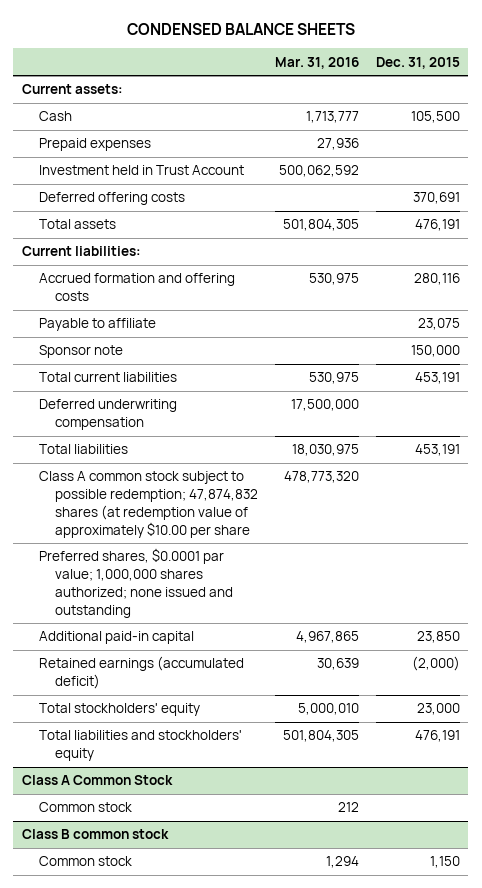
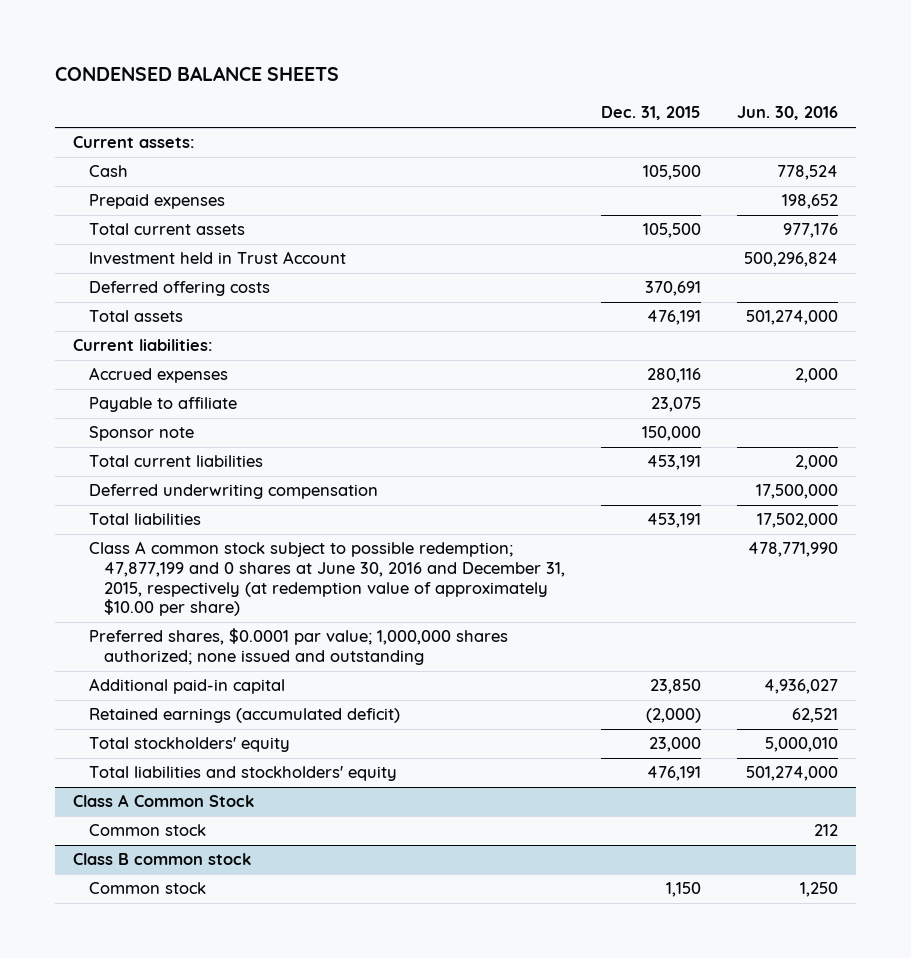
[275,56,360,69] Mar. 31, 2016 -> none
none -> [736,106,838,121] Jun. 30, 2016
none -> [88,223,245,236] Total current assets
[38,273,235,302] Accrued formation and offering costs -> [88,367,228,384] Accrued expenses
[38,471,259,538] Class A common stock subject to possible redemption; 47,874,832 shares (at redemption value of approximately $10.00 per share -> [88,541,566,617] Class A common stock subject to possible redemption; 47,877,199 and 0 shares at June 30, 2016 and December 31, 2015, respectively (at redemption value of approximately $10.00 per share)

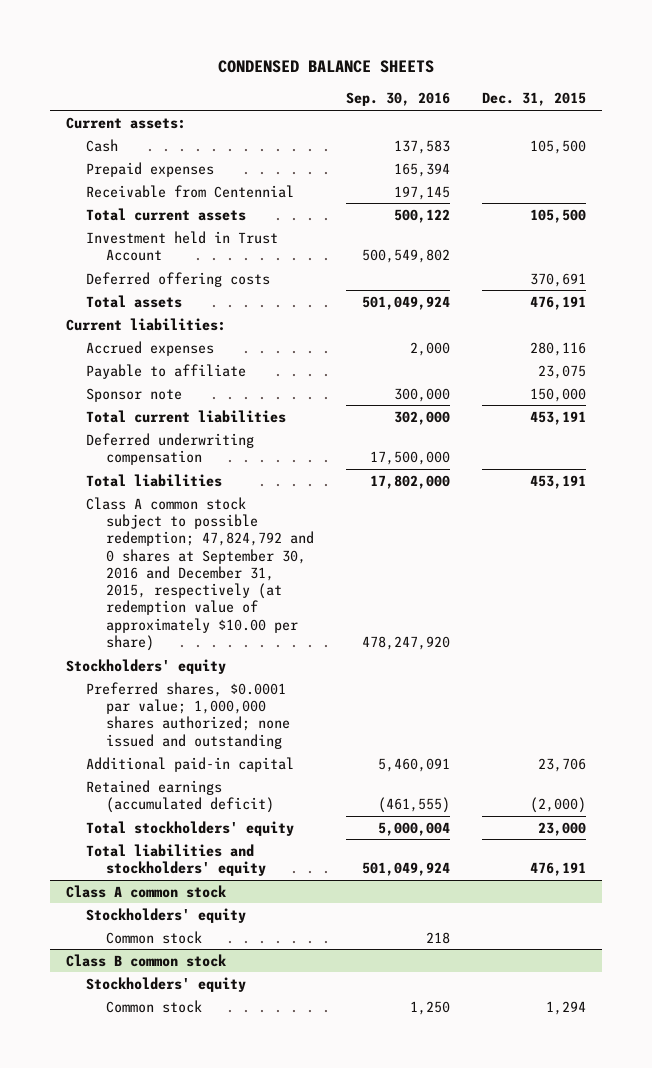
[736,106,838,121] Jun. 30, 2016 -> none
none -> [346,92,451,107] Sep. 30, 2016
none -> [85,184,294,198] Receivable from Centennial
[88,541,566,617] Class A common stock subject to possible redemption; 47,877,199 and 0 shares at June 30, 2016 and December 31, 2015, respectively (at redemption value of approximately $10.00 per share) -> [85,496,315,651] Class A common stock subject to possible redemption; 47,824,792 and 0 shares at September 30, 2016 and December 31, 2015, respectively (at redemption value of approximately $10.00 per share)
none -> [65,658,226,674] Stockholders' equity
[649,679,701,695] 23,850 -> [538,757,587,772] 23,706
[73,794,255,808] Class A Common Stock -> [65,884,226,898] Class A common stock
none -> [85,907,246,923] Stockholders' equity
none -> [85,976,246,992] Stockholders' equity
[665,882,701,898] 1,150 -> [546,1000,587,1015] 1,294

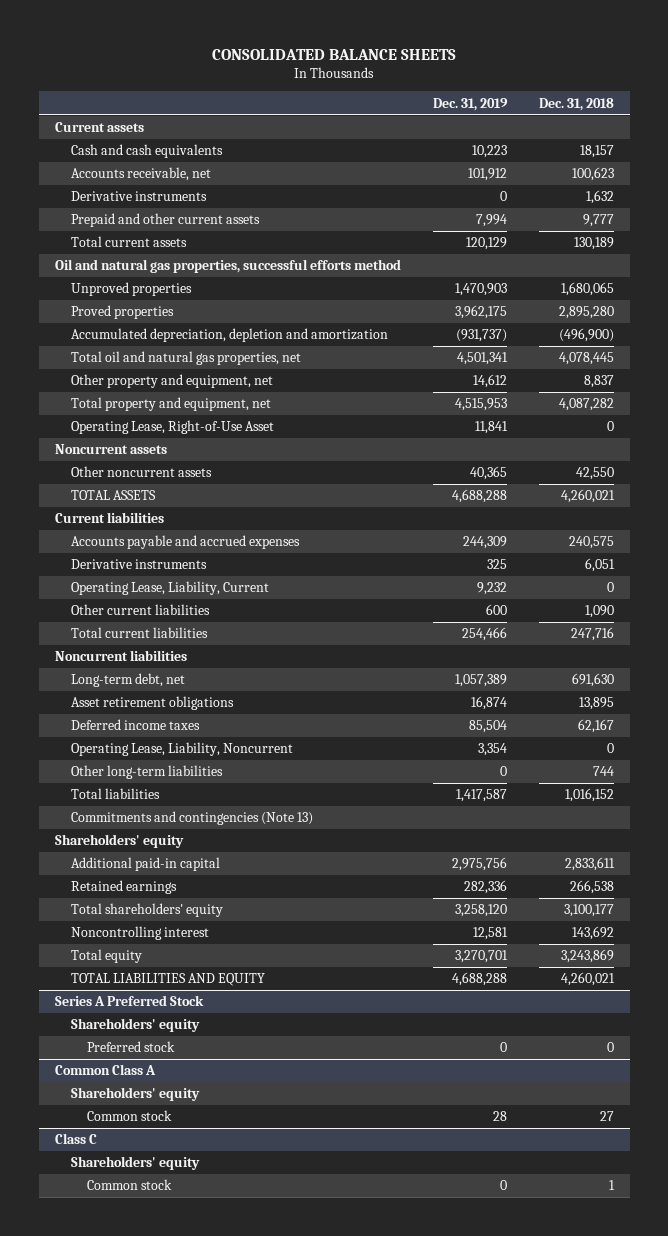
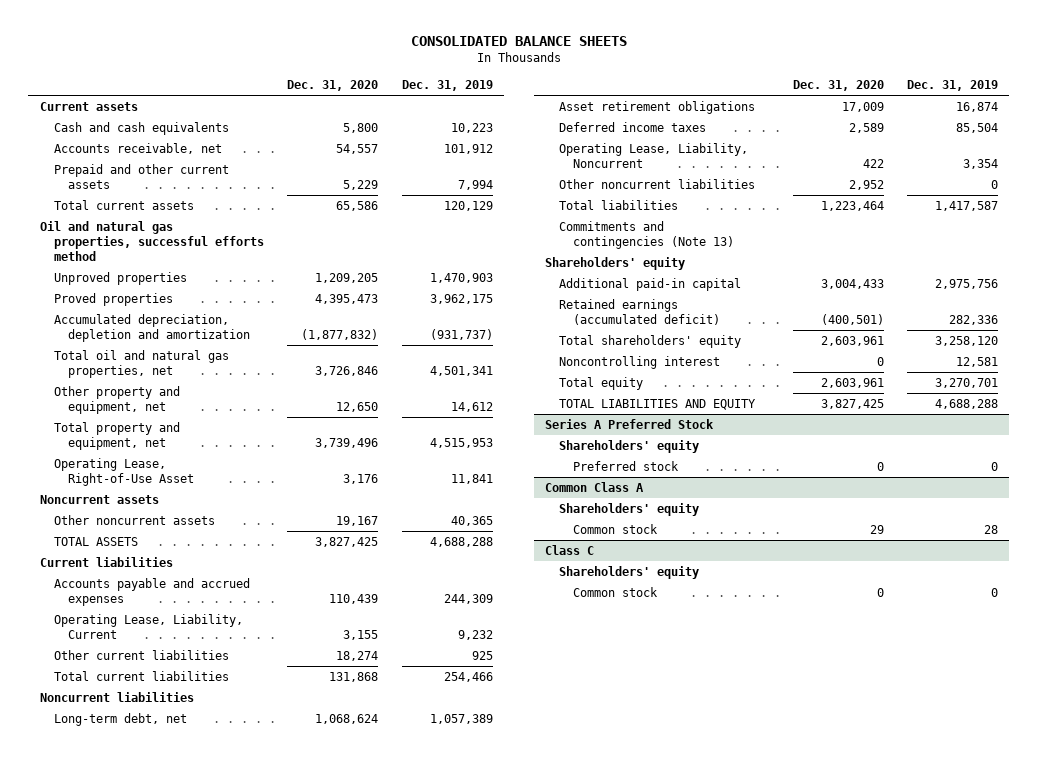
[538,97,614,111] Dec. 31, 2018 -> none
none -> [287,79,379,91] Dec. 31, 2020
[70,191,207,202] Derivative instruments -> none
[70,559,207,570] Derivative instruments -> none
[485,604,507,616] 600 -> [471,650,493,660] 925
[70,765,223,780] Other long-term liabilities -> [559,178,756,189] Other noncurrent liabilities
[70,880,177,895] Retained earnings -> [559,298,721,325] Retained earnings (accumulated deficit)

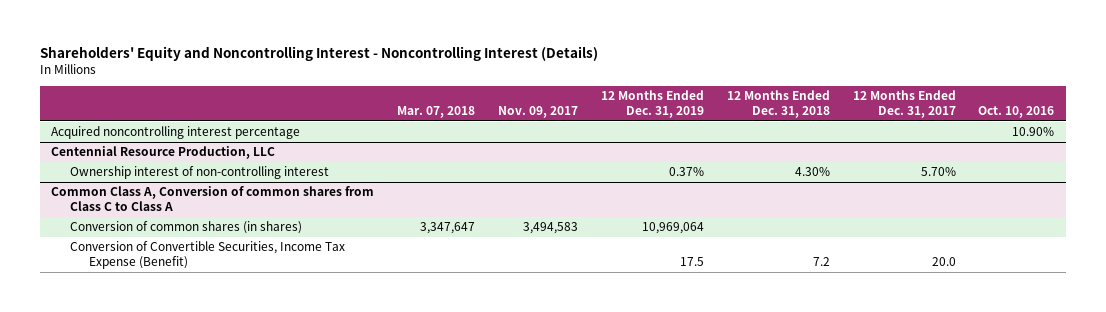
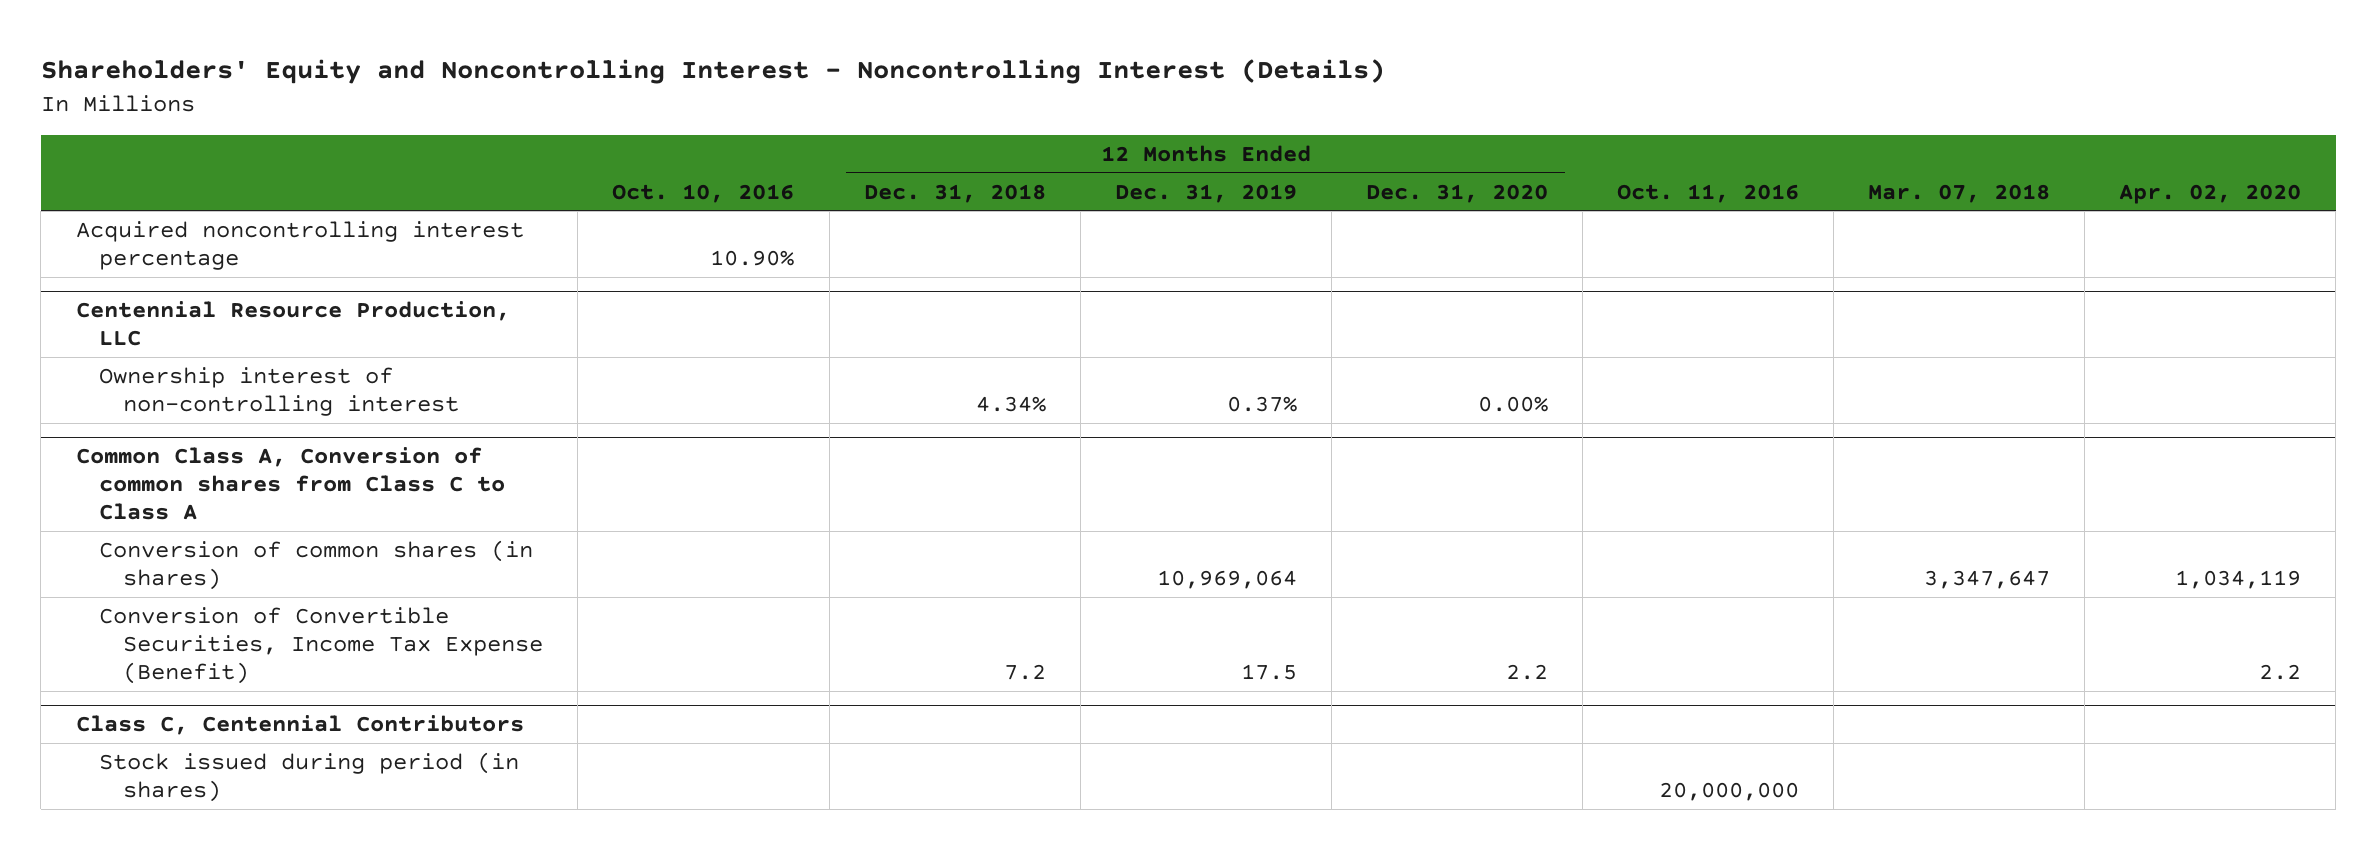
[497,105,578,118] Nov. 09, 2017 -> none
[852,90,956,118] 12 Months Ended Dec. 31, 2017 -> none
none -> [1365,183,1548,203] Dec. 31, 2020
none -> [1616,183,1799,203] Oct. 11, 2016
none -> [2119,183,2302,204] Apr. 02, 2020
[794,167,830,177] 4.30% -> [975,396,1046,413] 4.34%
none -> [75,715,524,736] Class C, Centennial Contributors
none -> [99,751,520,803] Stock issued during period (in shares)

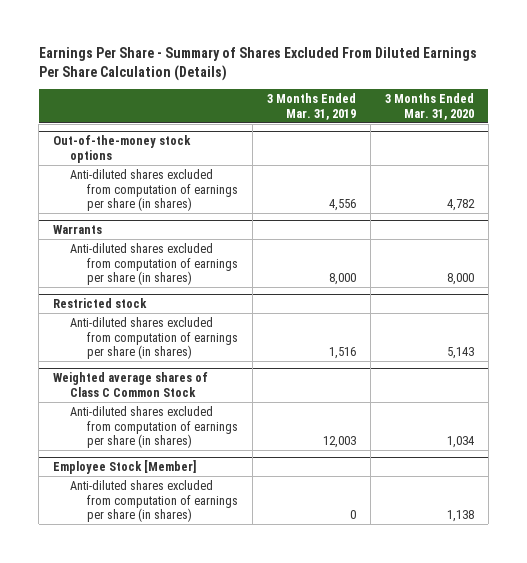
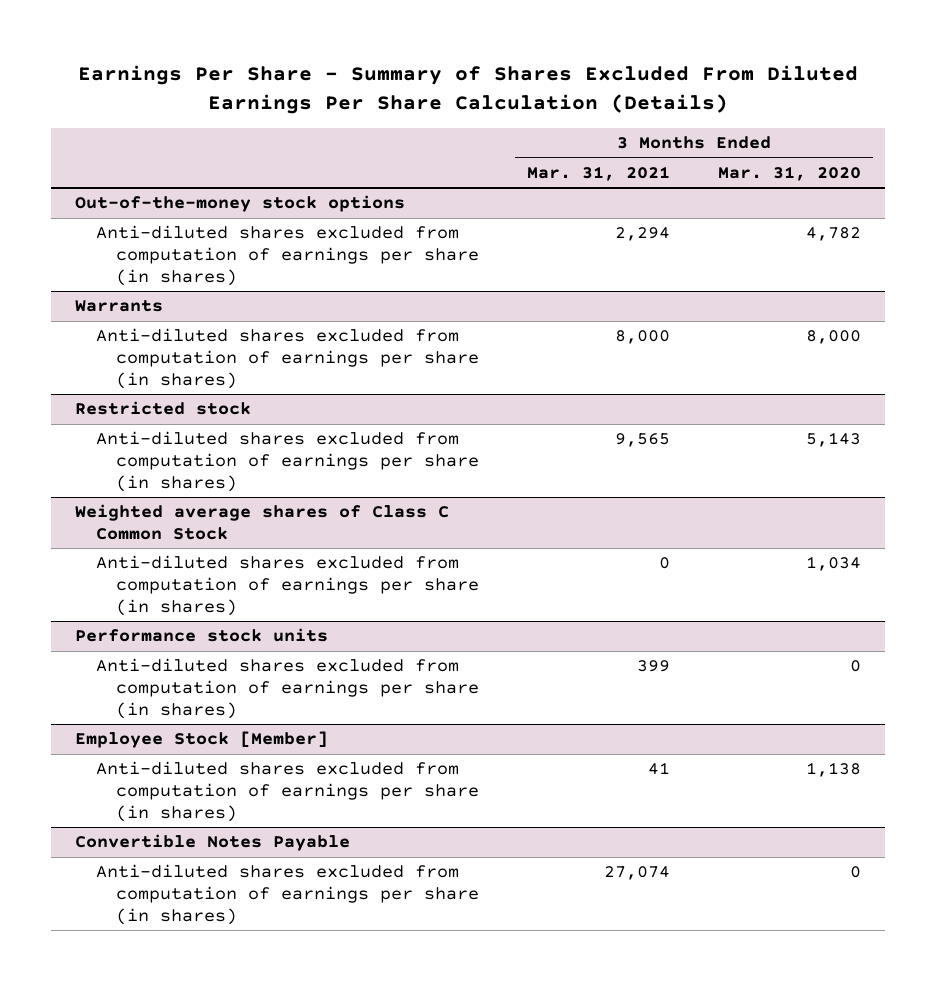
[267,92,357,120] 3 Months Ended Mar. 31, 2019 -> none
none -> [527,165,671,181] Mar. 31, 2021
none -> [75,628,329,643] Performance stock units
none -> [95,658,480,719] Anti-diluted shares excluded from computation of earnings per share (in shares)
none -> [75,834,351,852] Convertible Notes Payable
none -> [95,864,480,925] Anti-diluted shares excluded from computation of earnings per share (in shares)

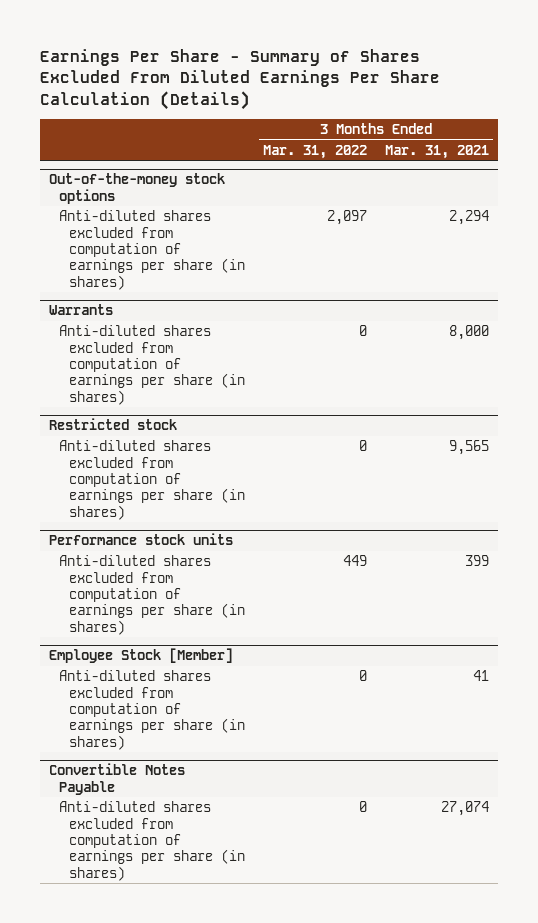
[718,165,862,181] Mar. 31, 2020 -> none
none -> [263,144,368,159] Mar. 31, 2022
[75,504,450,541] Weighted average shares of Class C Common Stock -> none
[95,555,480,616] Anti-diluted shares excluded from computation of earnings per share (in shares) -> none

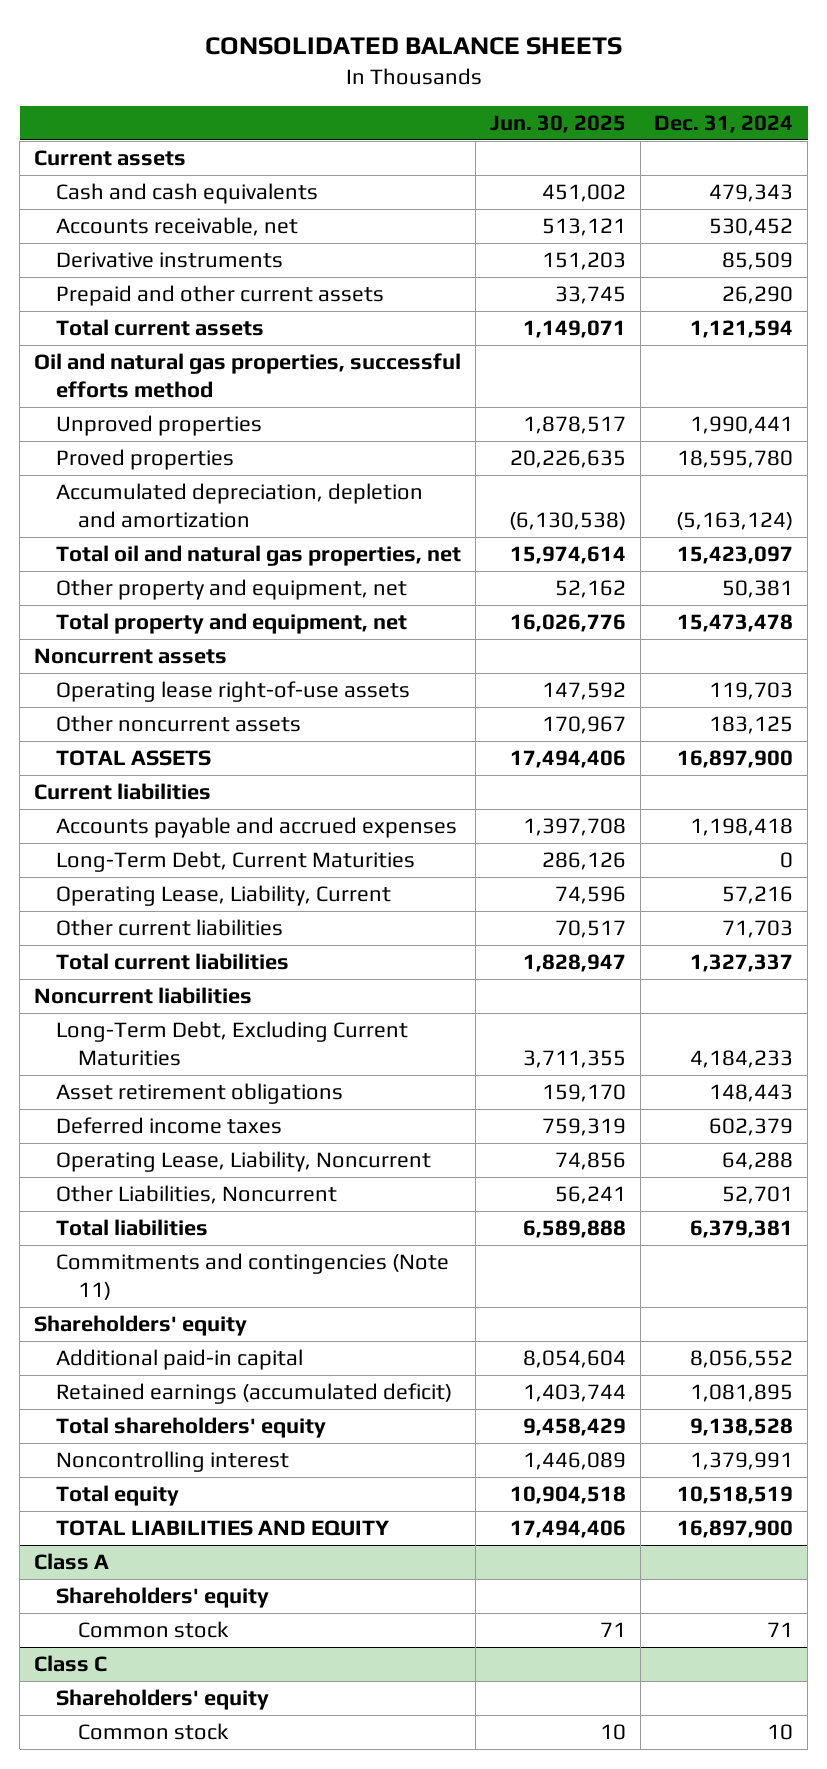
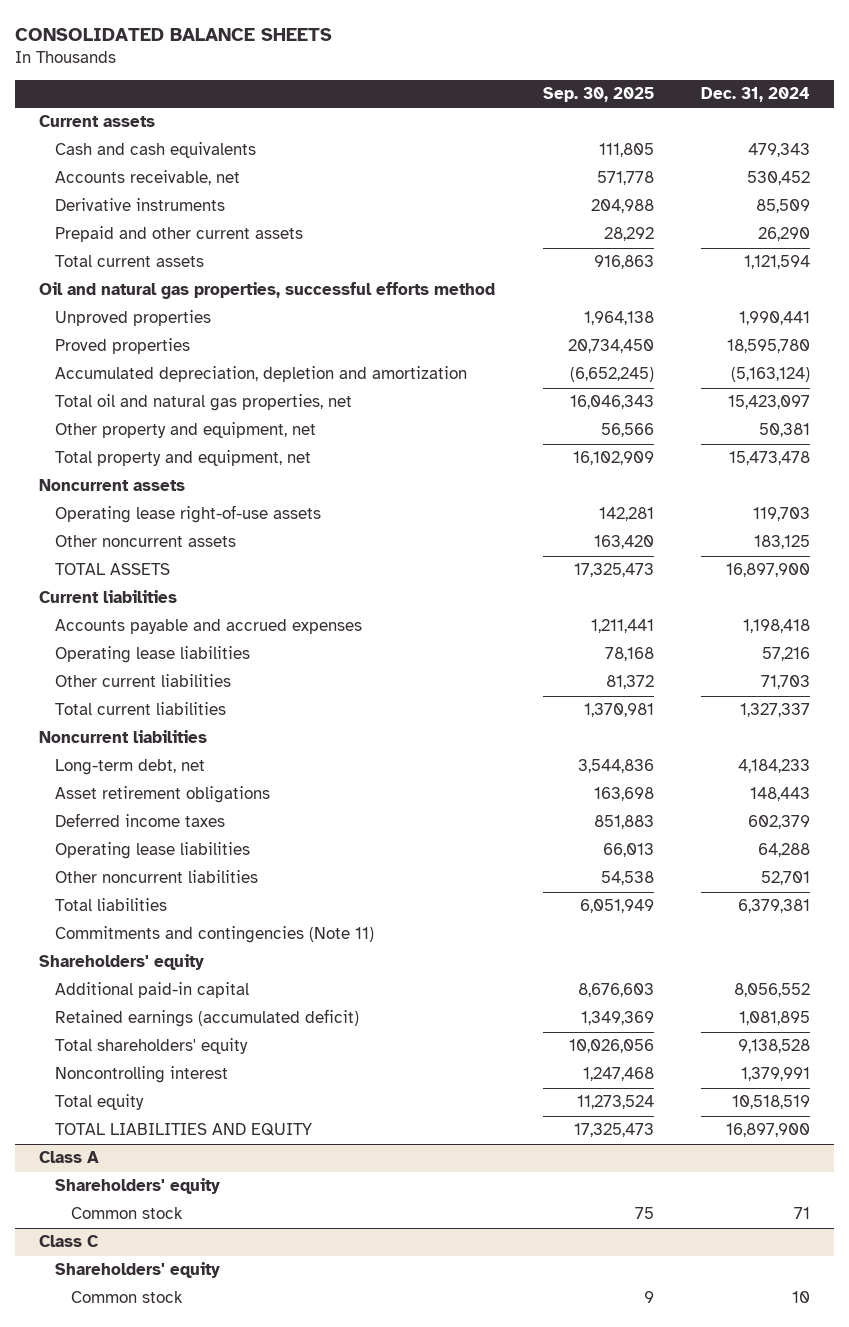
[489,114,626,133] Jun. 30, 2025 -> none
none -> [542,87,654,103] Sep. 30, 2025
[55,851,415,873] Long-Term Debt, Current Maturities -> none
[55,885,391,907] Operating Lease, Liability, Current -> [54,646,250,664] Operating lease liabilities
[55,1021,408,1067] Long-Term Debt, Excluding Current Maturities -> [54,759,205,776] Long-term debt, net
[55,1151,431,1173] Operating Lease, Liability, Noncurrent -> [54,842,250,860] Operating lease liabilities
[55,1185,337,1205] Other Liabilities, Noncurrent -> [54,870,258,884] Other noncurrent liabilities

